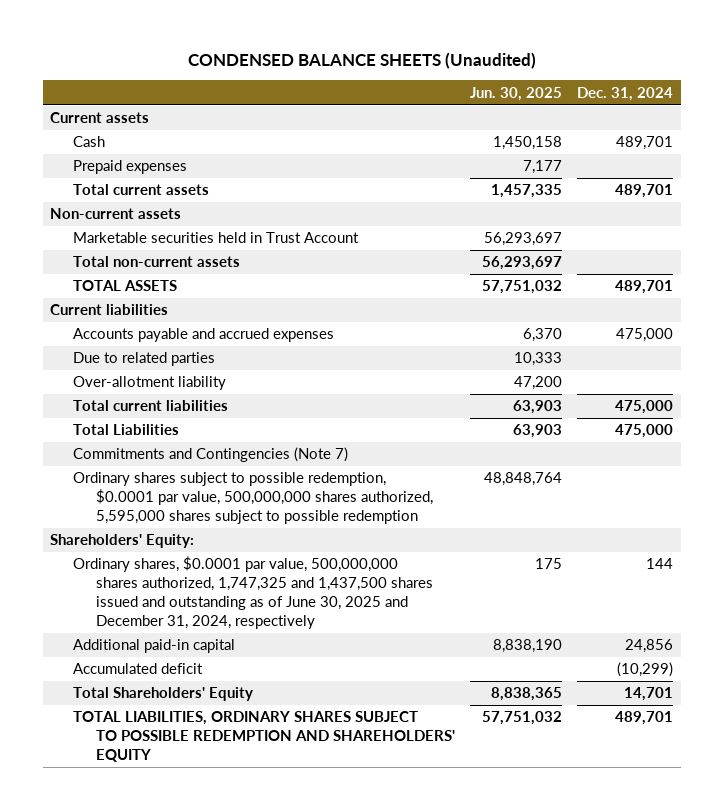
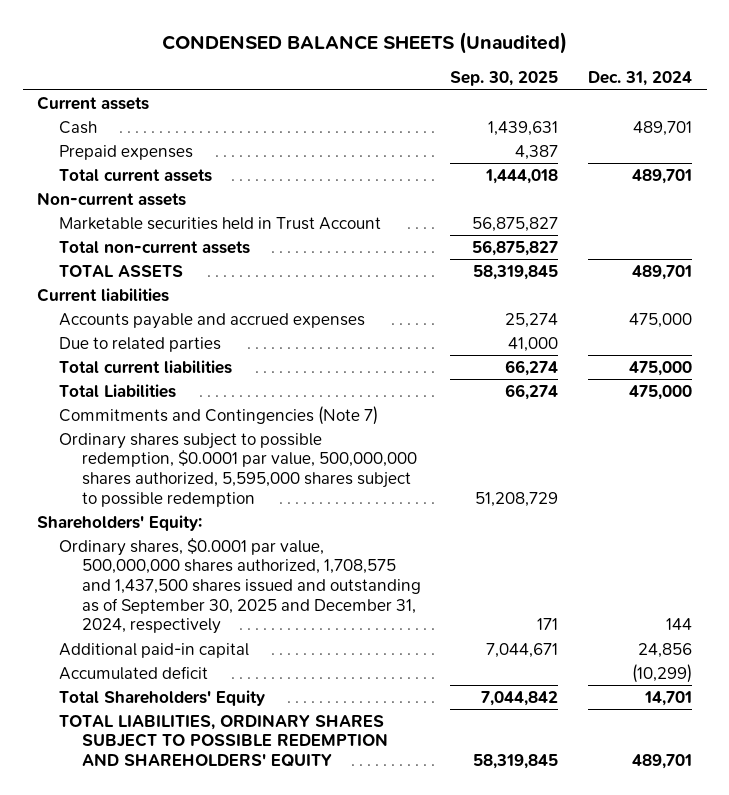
[470,86,563,101] Jun. 30, 2025 -> none
none -> [450,71,559,87] Sep. 30, 2025
[73,376,227,391] Over-allotment liability -> none
[73,556,434,629] Ordinary shares, $0.0001 par value, 500,000,000 shares authorized, 1,747,325 and 1,437,500 shares issued and outstanding as of June 30, 2025 and December 31, 2024, respectively -> [59,537,421,635] Ordinary shares, $0.0001 par value, 500,000,000 shares authorized, 1,708,575 and 1,437,500 shares issued and outstanding as of September 30, 2025 and December 31, 2024, respectively

